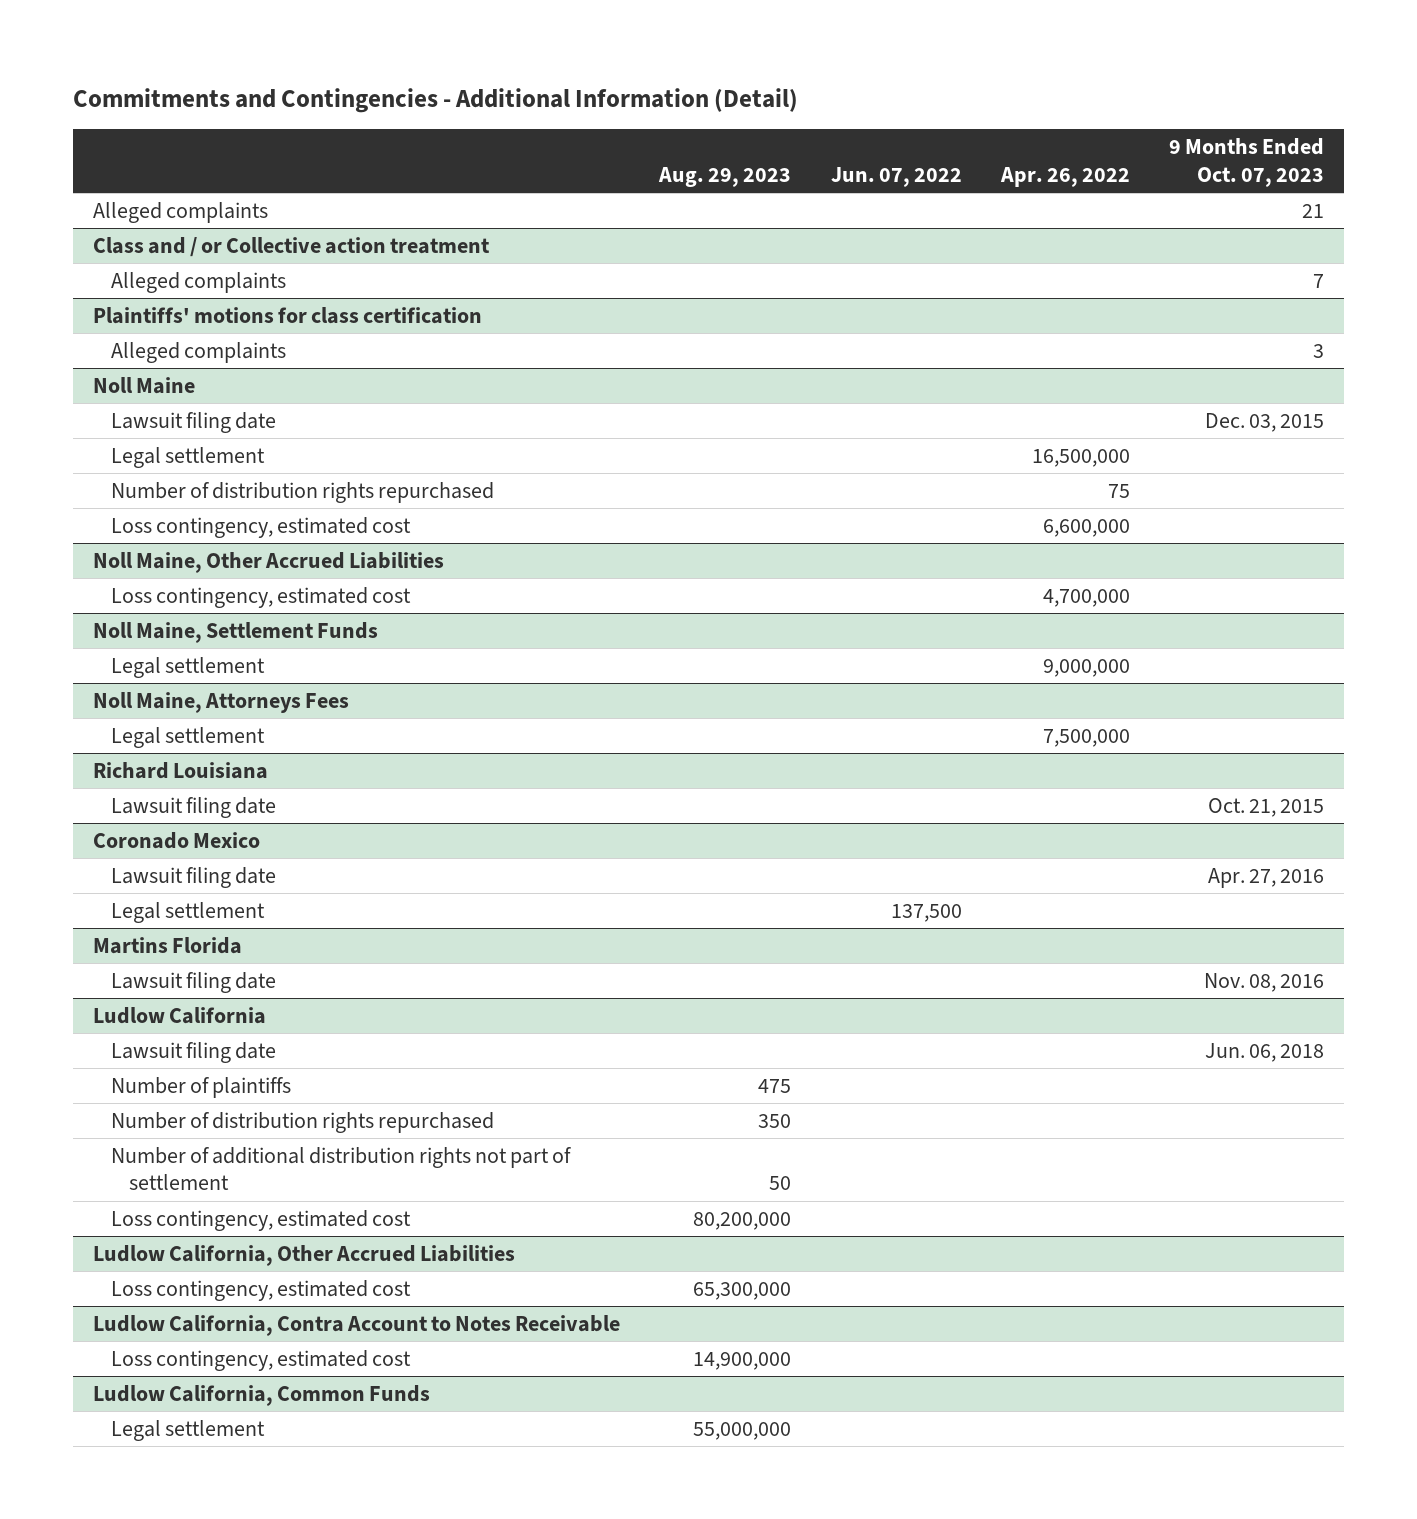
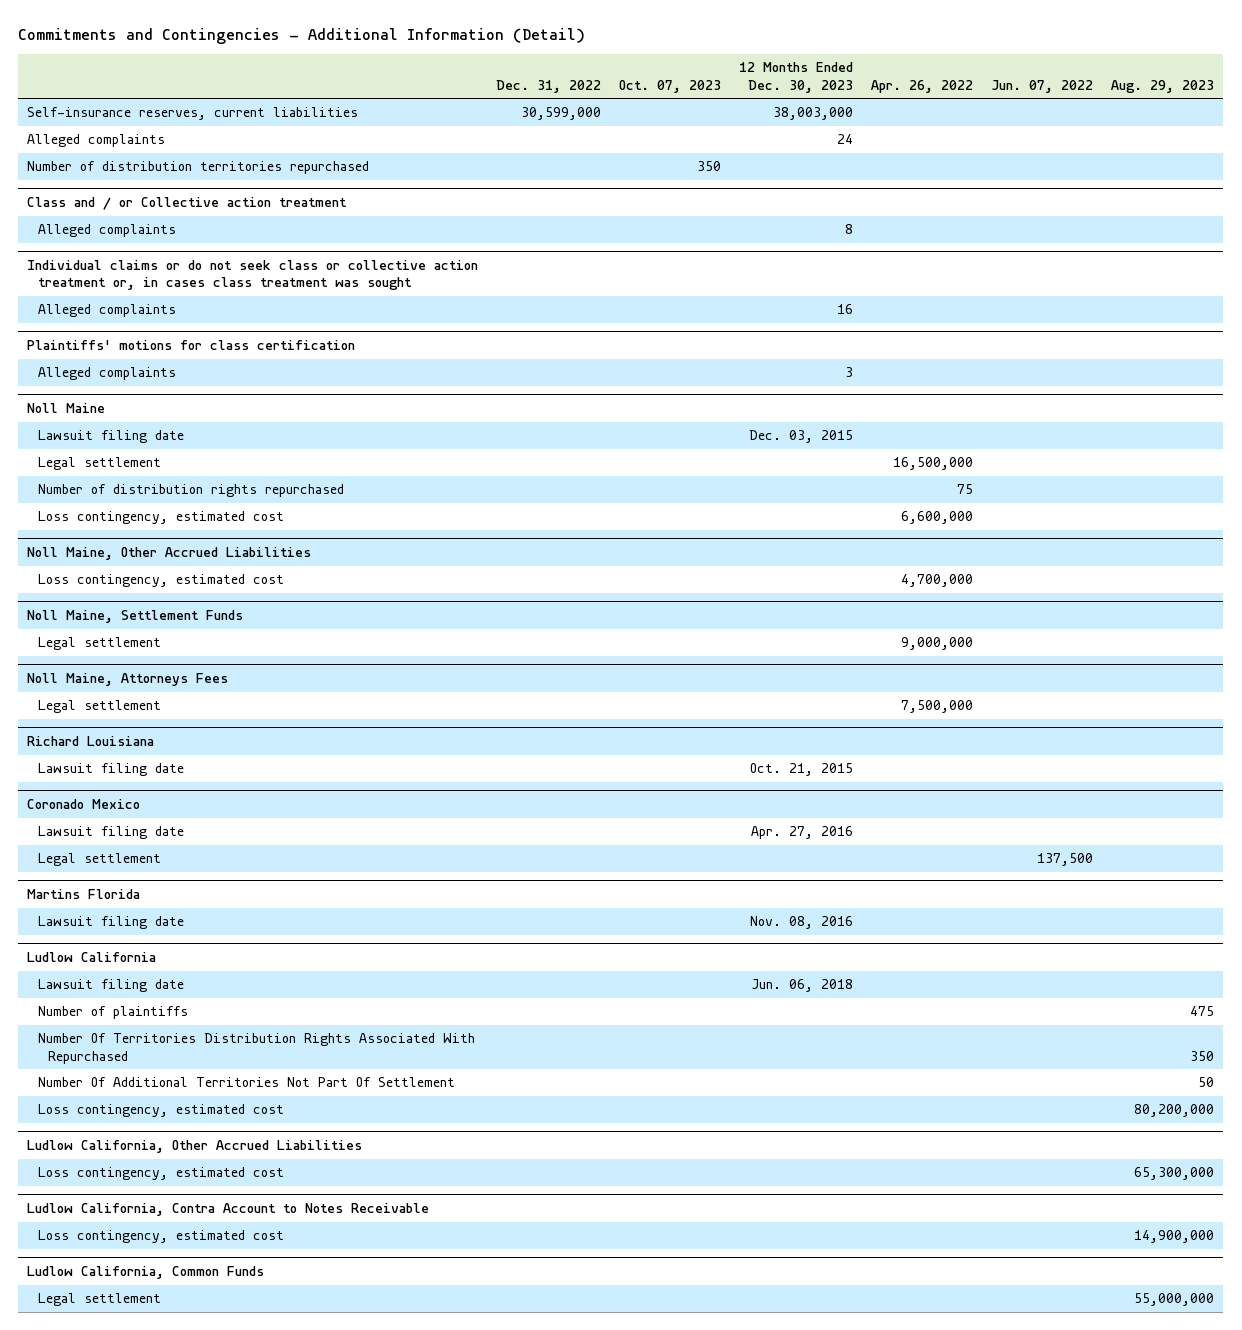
[1169,138,1325,187] 9 Months Ended Oct. 07, 2023 -> none
none -> [496,79,602,93] Dec. 31, 2022
none -> [619,79,722,93] Oct. 07, 2023
none -> [739,62,854,93] 12 Months Ended Dec. 30, 2023
none -> [27,107,359,121] Self-insurance reserves, current liabilities
none -> [27,161,370,175] Number of distribution territories repurchased
none -> [27,259,479,291] Individual claims or do not seek class or collective action treatment or, in cases class treatment was sought
none -> [37,304,176,318] Alleged complaints
[111,1111,495,1133] Number of distribution rights repurchased -> [37,1033,475,1064] Number Of Territories Distribution Rights Associated With Repurchased
[111,1146,573,1191] Number of additional distribution rights not part of settlement -> [37,1077,455,1088] Number Of Additional Territories Not Part Of Settlement

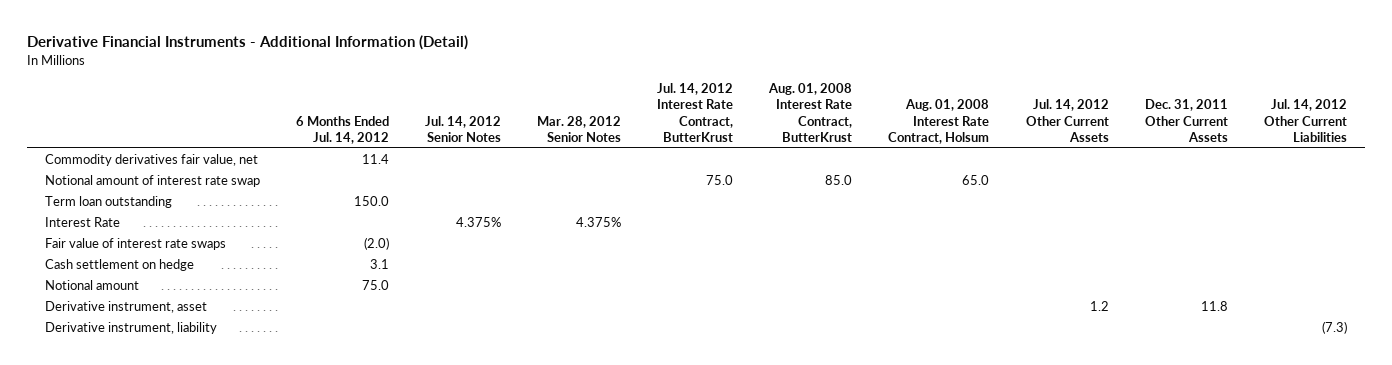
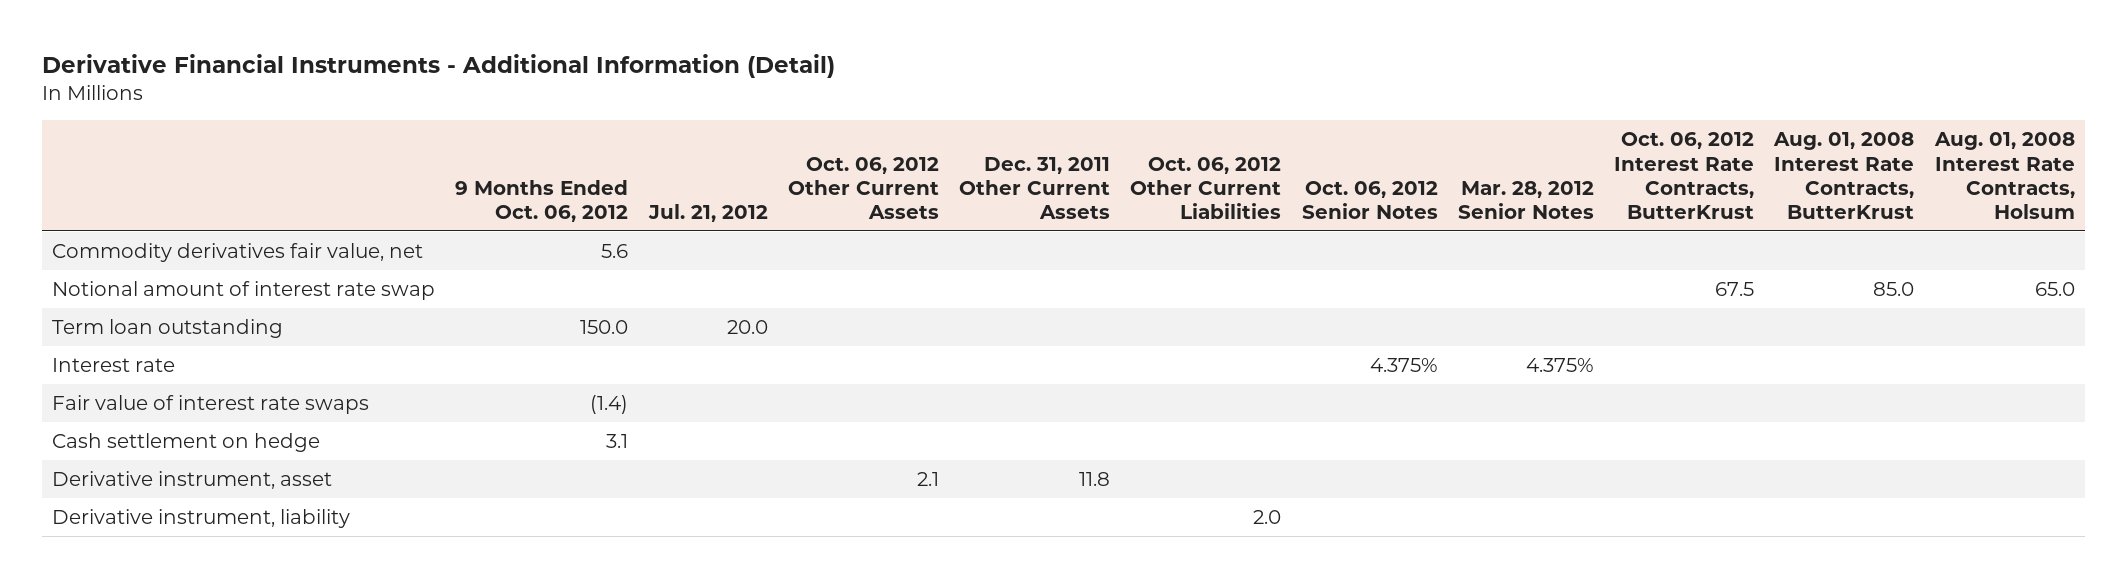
[296,115,390,145] 6 Months Ended Jul. 14, 2012 -> none
[425,115,502,143] Jul. 14, 2012 Senior Notes -> none
[657,83,734,143] Jul. 14, 2012 Interest Rate Contract, ButterKrust -> none
[768,83,853,143] Aug. 01, 2008 Interest Rate Contract, ButterKrust -> none
[888,99,990,145] Aug. 01, 2008 Interest Rate Contract, Holsum -> none
[1025,99,1109,143] Jul. 14, 2012 Other Current Assets -> none
[1263,99,1347,143] Jul. 14, 2012 Other Current Liabilities -> none
none -> [455,179,629,222] 9 Months Ended Oct. 06, 2012
none -> [647,203,768,222] Jul. 21, 2012
none -> [787,156,939,219] Oct. 06, 2012 Other Current Assets
none -> [1130,156,1282,219] Oct. 06, 2012 Other Current Liabilities
none -> [1301,180,1438,219] Oct. 06, 2012 Senior Notes
none -> [1614,132,1755,219] Oct. 06, 2012 Interest Rate Contracts, ButterKrust
none -> [1773,132,1915,219] Aug. 01, 2008 Interest Rate Contracts, ButterKrust
none -> [1933,132,2075,219] Aug. 01, 2008 Interest Rate Contracts, Holsum
[44,217,120,228] Interest Rate -> [52,358,176,373] Interest rate
[44,280,139,291] Notional amount -> none

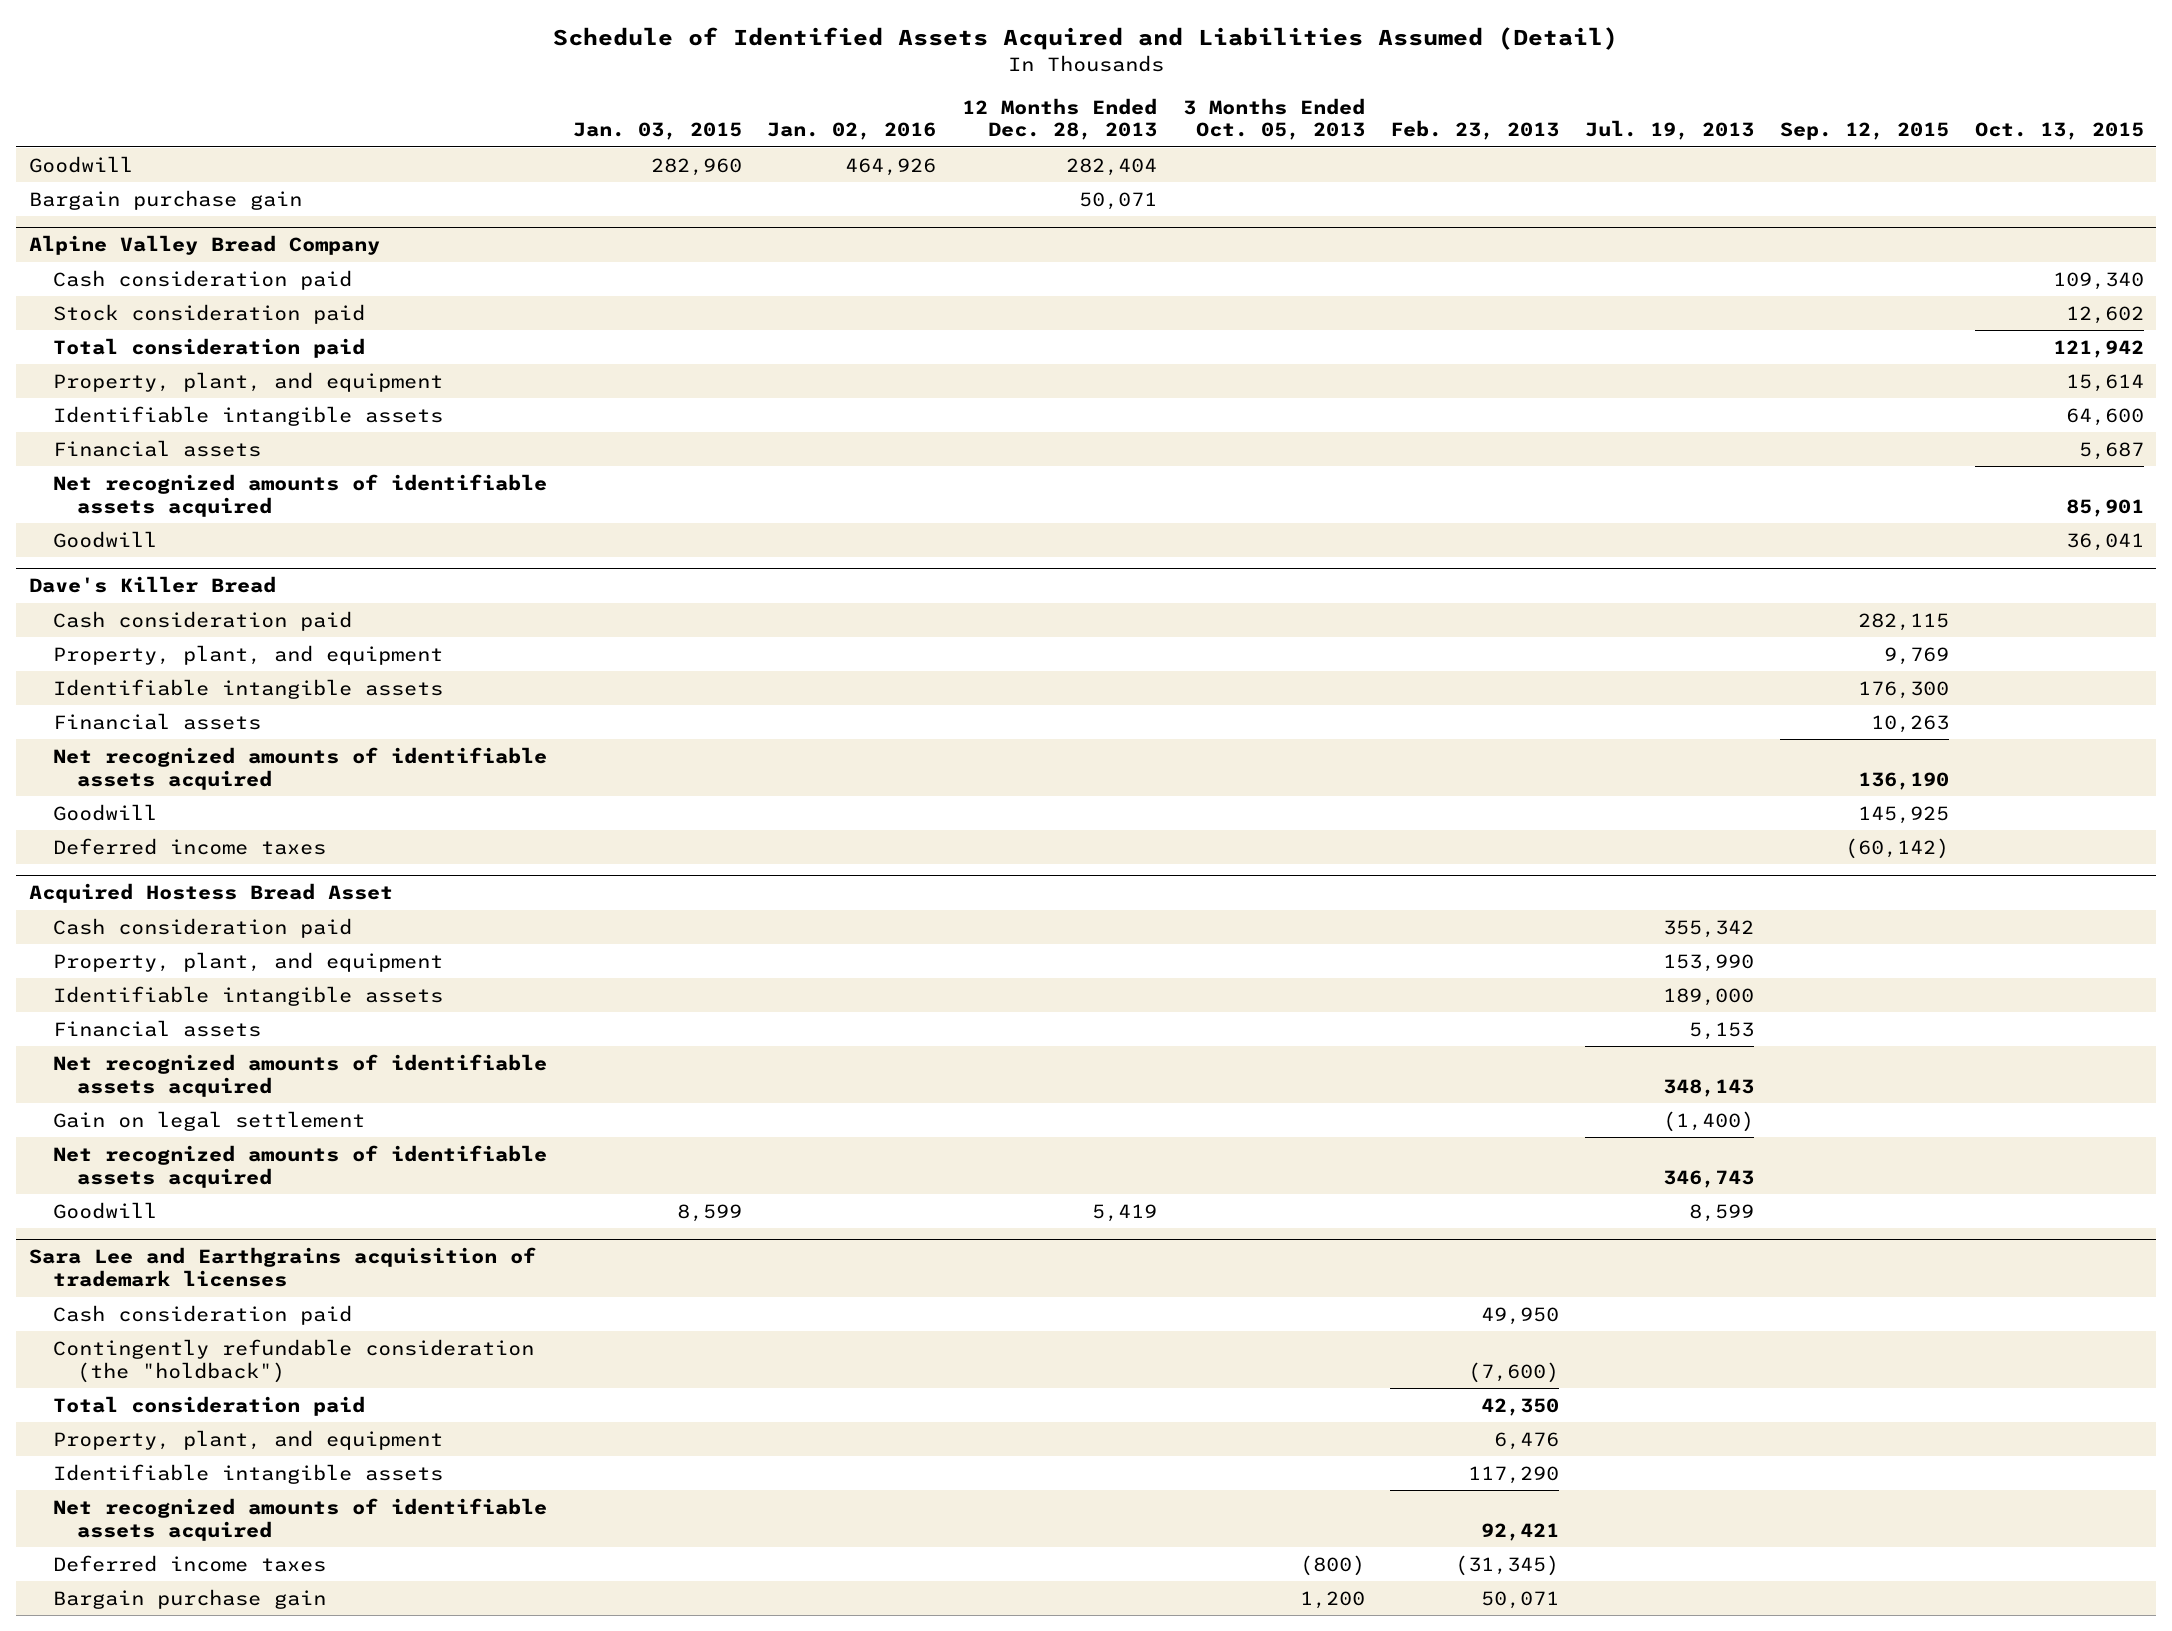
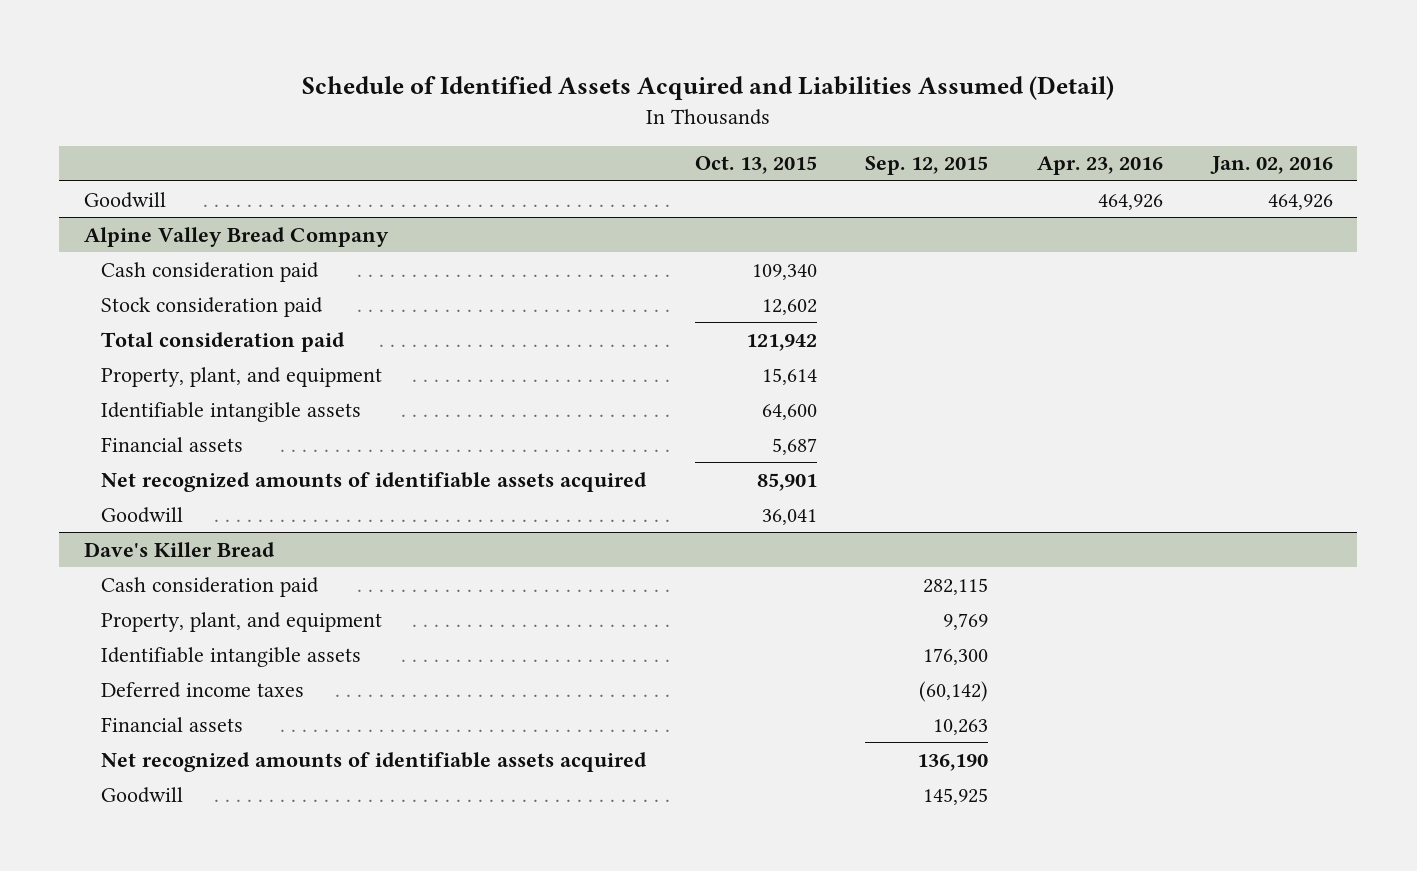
[572,122,742,141] Jan. 03, 2015 -> none
[962,97,1158,141] 12 Months Ended Dec. 28, 2013 -> none
[1182,97,1365,141] 3 Months Ended Oct. 05, 2013 -> none
[1390,120,1560,141] Feb. 23, 2013 -> none
[1585,120,1755,141] Jul. 19, 2013 -> none
none -> [1037,156,1164,176] Apr. 23, 2016
[28,189,302,210] Bargain purchase gain -> none
[53,837,327,855] Deferred income taxes -> [100,681,304,698] Deferred income taxes
[28,883,393,904] Acquired Hostess Bread Asset -> none
[53,917,353,938] Cash consideration paid -> none
[53,951,444,972] Property, plant, and equipment -> none
[53,985,444,1006] Identifiable intangible assets -> none
[53,1019,262,1037] Financial assets -> none
[53,1053,548,1097] Net recognized amounts of identifiable assets acquired -> none
[53,1110,366,1131] Gain on legal settlement -> none
[53,1144,548,1188] Net recognized amounts of identifiable assets acquired -> none
[53,1201,158,1219] Goodwill -> none
[28,1247,536,1288] Sara Lee and Earthgrains acquisition of trademark licenses -> none
[53,1304,353,1325] Cash consideration paid -> none
[53,1338,535,1383] Contingently refundable consideration (the "holdback") -> none
[53,1395,366,1416] Total consideration paid -> none
[53,1429,444,1450] Property, plant, and equipment -> none
[53,1463,444,1484] Identifiable intangible assets -> none
[53,1497,548,1541] Net recognized amounts of identifiable assets acquired -> none
[53,1554,327,1572] Deferred income taxes -> none
[53,1588,327,1609] Bargain purchase gain -> none

